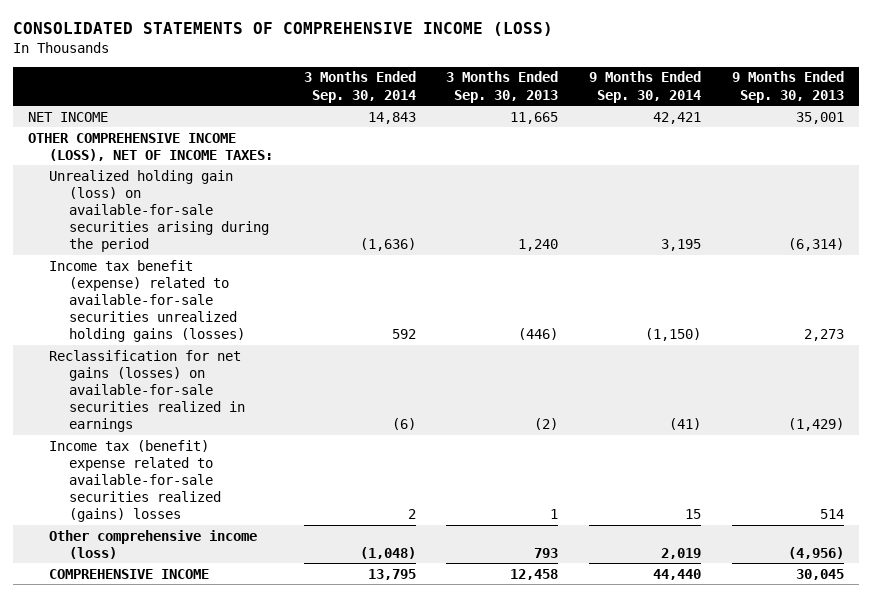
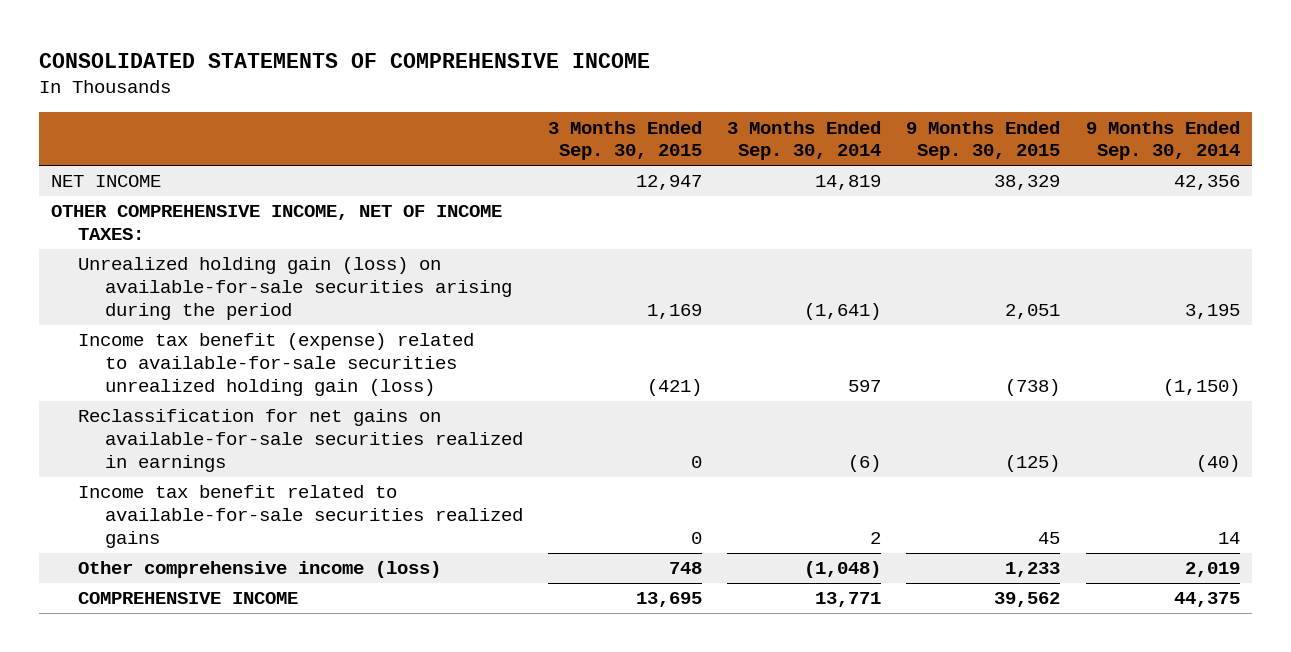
[12,22,553,37] CONSOLIDATED STATEMENTS OF COMPREHENSIVE INCOME (LOSS) -> [38,52,650,68] CONSOLIDATED STATEMENTS OF COMPREHENSIVE INCOME
[446,71,559,103] 3 Months Ended Sep. 30, 2013 -> none
[731,71,844,103] 9 Months Ended Sep. 30, 2013 -> none
none -> [547,120,702,161] 3 Months Ended Sep. 30, 2015
none -> [906,120,1061,161] 9 Months Ended Sep. 30, 2015
[367,111,416,124] 14,843 -> [815,175,882,191] 14,819
[653,111,702,124] 42,421 -> [1173,175,1240,191] 42,356
[28,132,273,161] OTHER COMPREHENSIVE INCOME (LOSS), NET OF INCOME TAXES: -> [51,205,503,241] OTHER COMPREHENSIVE INCOME, NET OF INCOME TAXES:
[359,238,416,252] (1,636) -> [804,303,882,321] (1,641)
[48,259,246,343] Income tax benefit (expense) related to available-for-sale securities unrealized holding gains (losses) -> [77,333,474,397] Income tax benefit (expense) related to available-for-sale securities unrealized holding gain (loss)
[391,329,416,340] 592 -> [848,380,882,393] 597
[48,349,246,433] Reclassification for net gains (losses) on available-for-sale securities realized in earnings -> [77,409,523,473] Reclassification for net gains on available-for-sale securities realized in earnings
[669,418,702,431] (41) -> [1195,455,1240,473] (40)
[48,439,222,523] Income tax (benefit) expense related to available-for-sale securities realized (gains) losses -> [77,485,523,549] Income tax benefit related to available-for-sale securities realized gains
[685,509,702,520] 15 -> [1217,532,1240,545] 14
[367,568,416,580] 13,795 -> [815,592,882,608] 13,771
[653,568,702,580] 44,440 -> [1173,592,1240,608] 44,375

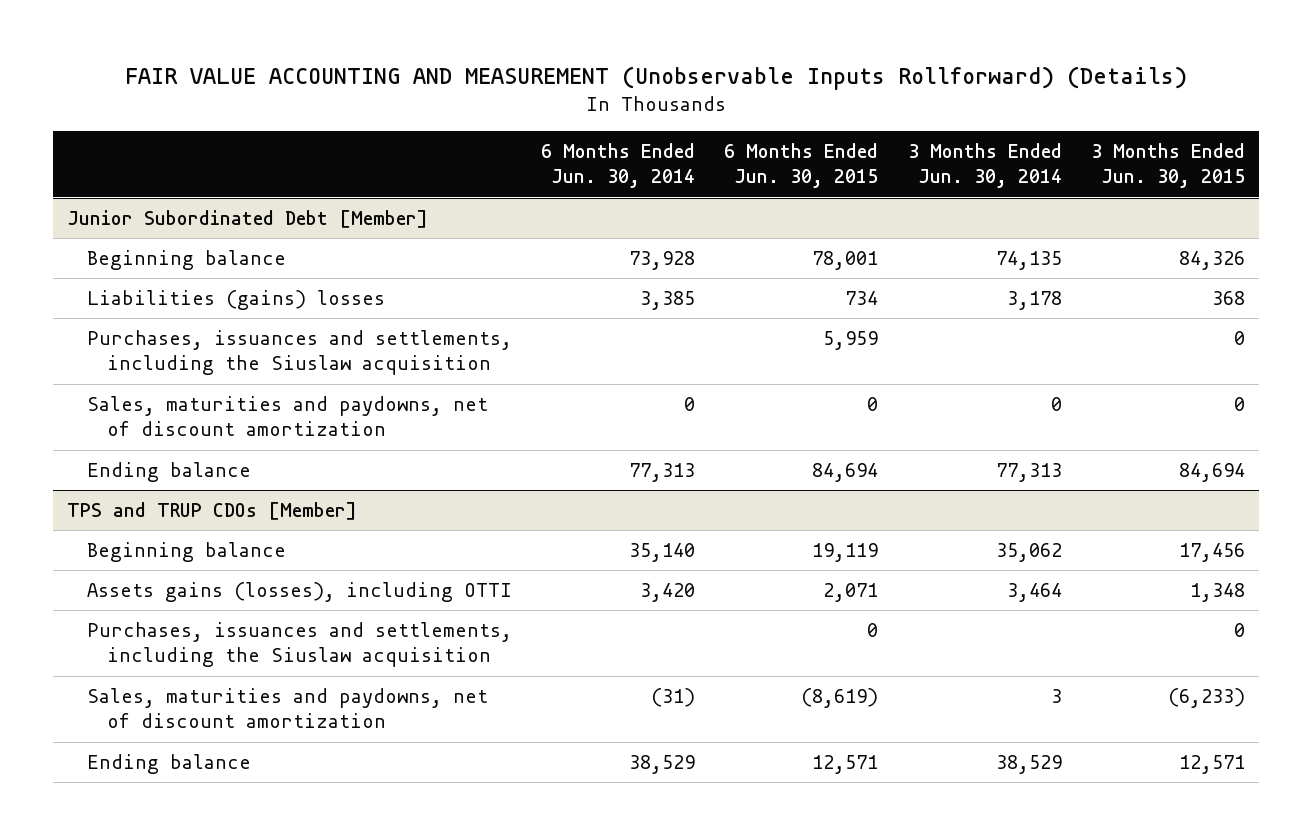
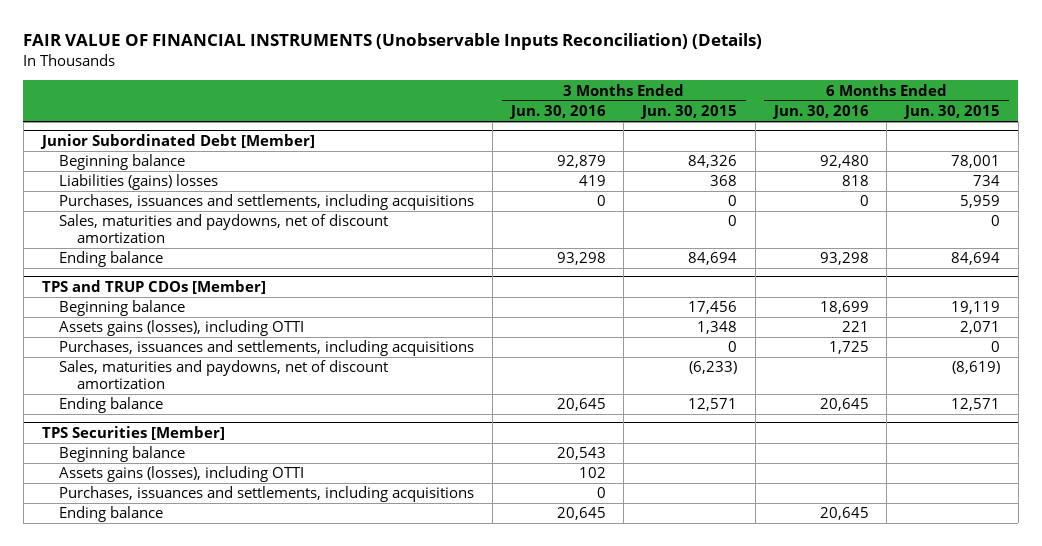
[125,65,1188,90] FAIR VALUE ACCOUNTING AND MEASUREMENT (Unobservable Inputs Rollforward) (Details) -> [23,32,763,50] FAIR VALUE OF FINANCIAL INSTRUMENTS (Unobservable Inputs Reconciliation) (Details)
[541,143,696,189] 6 Months Ended Jun. 30, 2014 -> none
[907,143,1062,189] 3 Months Ended Jun. 30, 2014 -> none
none -> [508,104,606,119] Jun. 30, 2016
none -> [771,104,869,119] Jun. 30, 2016
[87,330,513,376] Purchases, issuances and settlements, including the Siuslaw acquisition -> [59,194,475,211] Purchases, issuances and settlements, including acquisitions
[87,622,513,668] Purchases, issuances and settlements, including the Siuslaw acquisition -> [59,340,475,357] Purchases, issuances and settlements, including acquisitions
none -> [41,425,225,440] TPS Securities [Member]
none -> [59,446,186,463] Beginning balance
none -> [59,466,305,483] Assets gains (losses), including OTTI
none -> [59,486,475,503] Purchases, issuances and settlements, including acquisitions
none -> [59,506,164,523] Ending balance

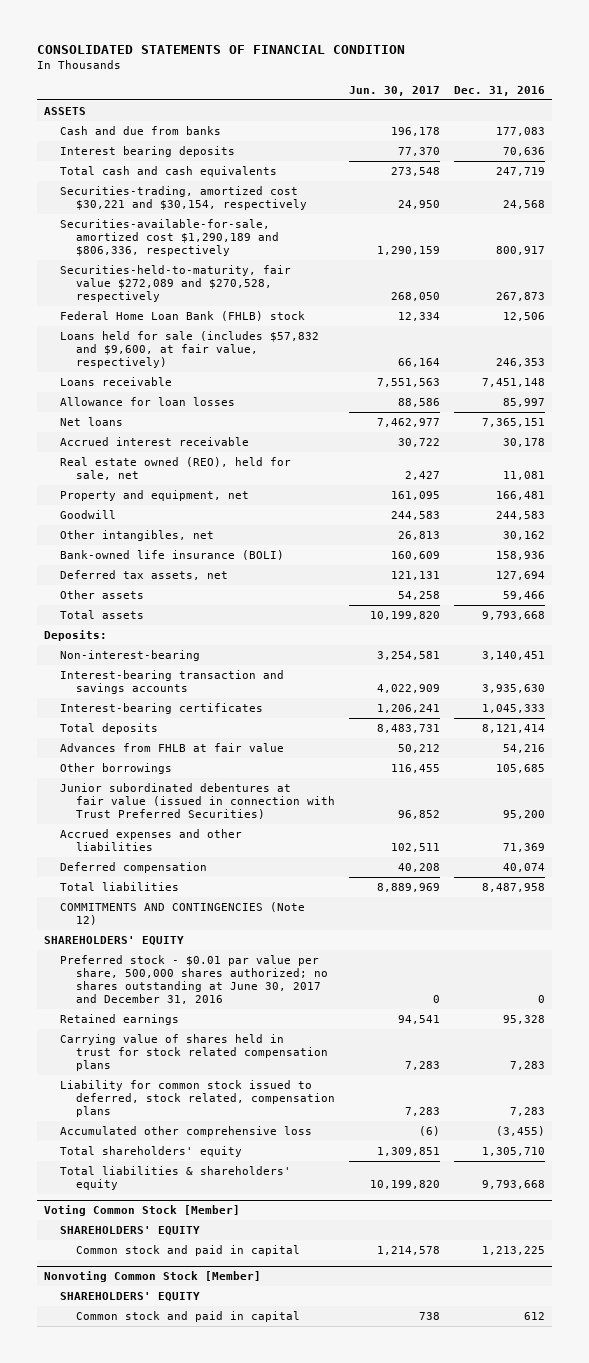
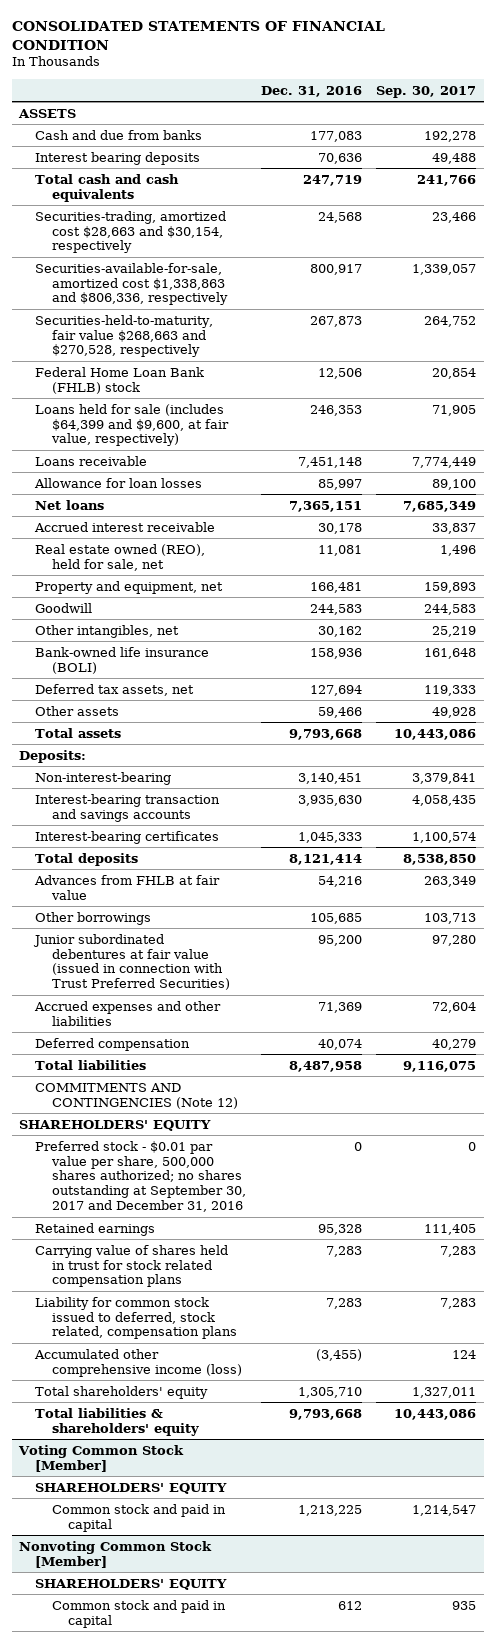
[349,86,441,97] Jun. 30, 2017 -> none
none -> [376,85,477,98] Sep. 30, 2017
[60,185,308,210] Securities-trading, amortized cost $30,221 and $30,154, respectively -> [35,210,227,254] Securities-trading, amortized cost $28,663 and $30,154, respectively
[60,218,280,257] Securities-available-for-sale, amortized cost $1,290,189 and $806,336, respectively -> [35,262,228,306] Securities-available-for-sale, amortized cost $1,338,863 and $806,336, respectively
[60,264,292,303] Securities-held-to-maturity, fair value $272,089 and $270,528, respectively -> [35,314,214,358] Securities-held-to-maturity, fair value $268,663 and $270,528, respectively
[60,330,320,369] Loans held for sale (includes $57,832 and $9,600, at fair value, respectively) -> [35,403,229,447] Loans held for sale (includes $64,399 and $9,600, at fair value, respectively)
[60,954,329,1005] Preferred stock - $0.01 par value per share, 500,000 shares authorized; no shares outstanding at June 30, 2017 and December 31, 2016 -> [35,1140,246,1212] Preferred stock - $0.01 par value per share, 500,000 shares authorized; no shares outstanding at September 30, 2017 and December 31, 2016
[60,1125,313,1137] Accumulated other comprehensive loss -> [34,1348,242,1377] Accumulated other comprehensive income (loss)

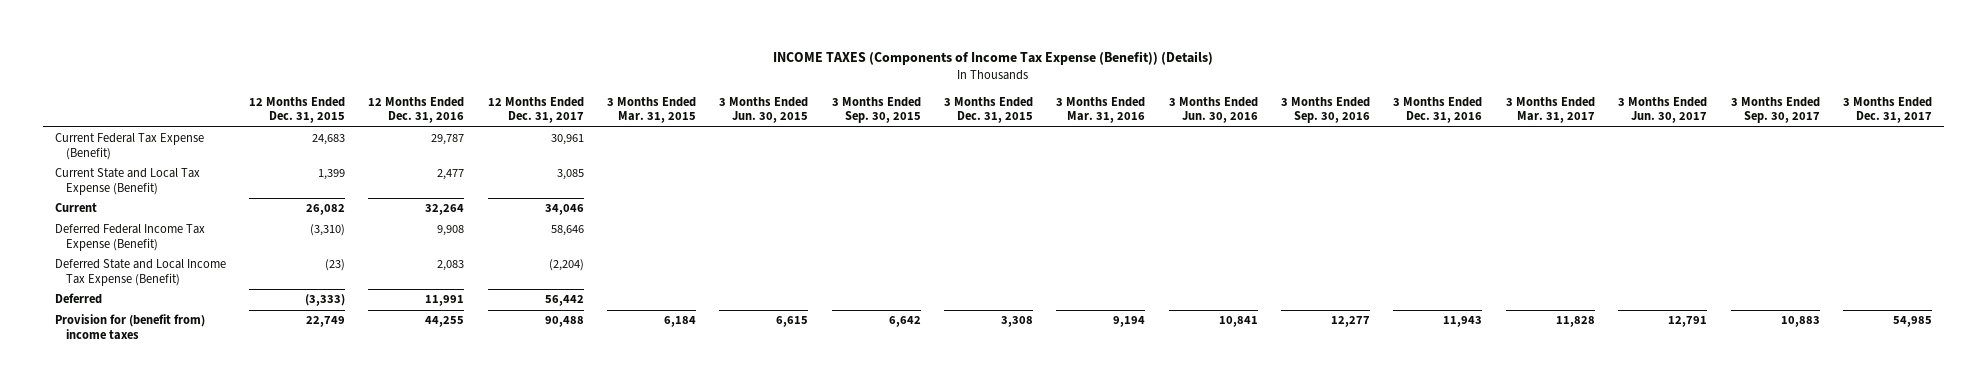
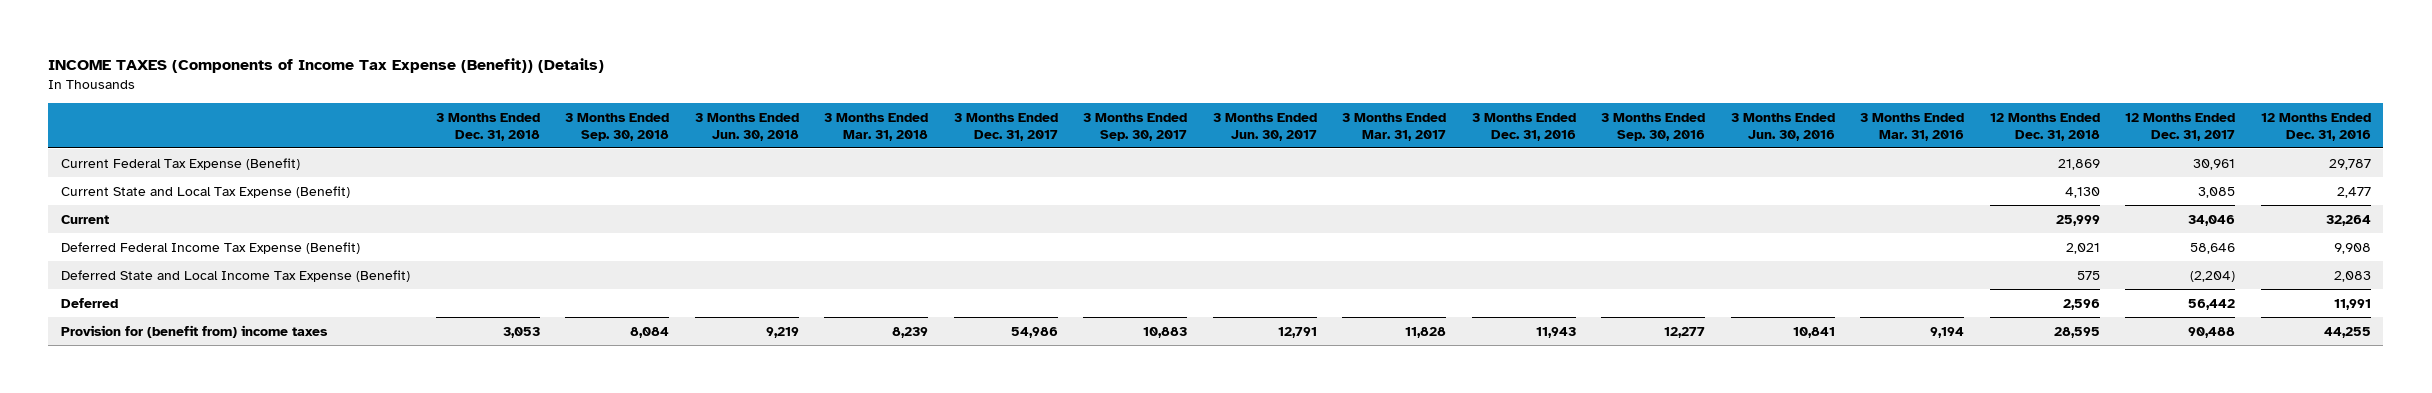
[249,96,346,124] 12 Months Ended Dec. 31, 2015 -> none
[607,96,697,124] 3 Months Ended Mar. 31, 2015 -> none
[719,96,809,124] 3 Months Ended Jun. 30, 2015 -> none
[831,96,921,124] 3 Months Ended Sep. 30, 2015 -> none
[944,96,1034,124] 3 Months Ended Dec. 31, 2015 -> none
none -> [435,112,540,141] 3 Months Ended Dec. 31, 2018
none -> [565,112,670,141] 3 Months Ended Sep. 30, 2018
none -> [694,112,799,141] 3 Months Ended Jun. 30, 2018
none -> [824,112,929,141] 3 Months Ended Mar. 31, 2018
none -> [1989,112,2100,141] 12 Months Ended Dec. 31, 2018
[1892,316,1932,328] 54,985 -> [1010,326,1058,338] 54,986

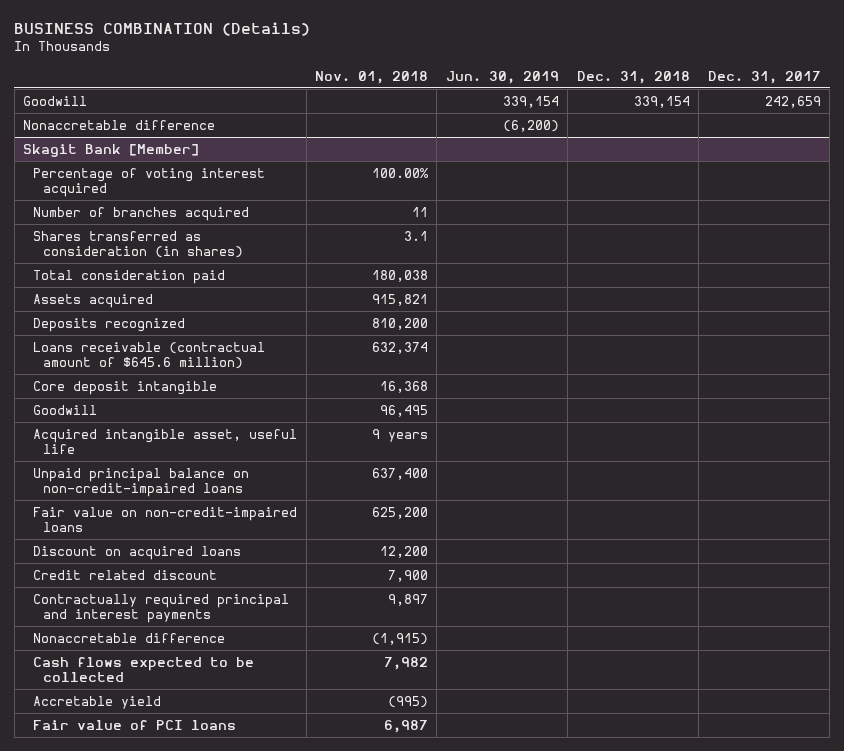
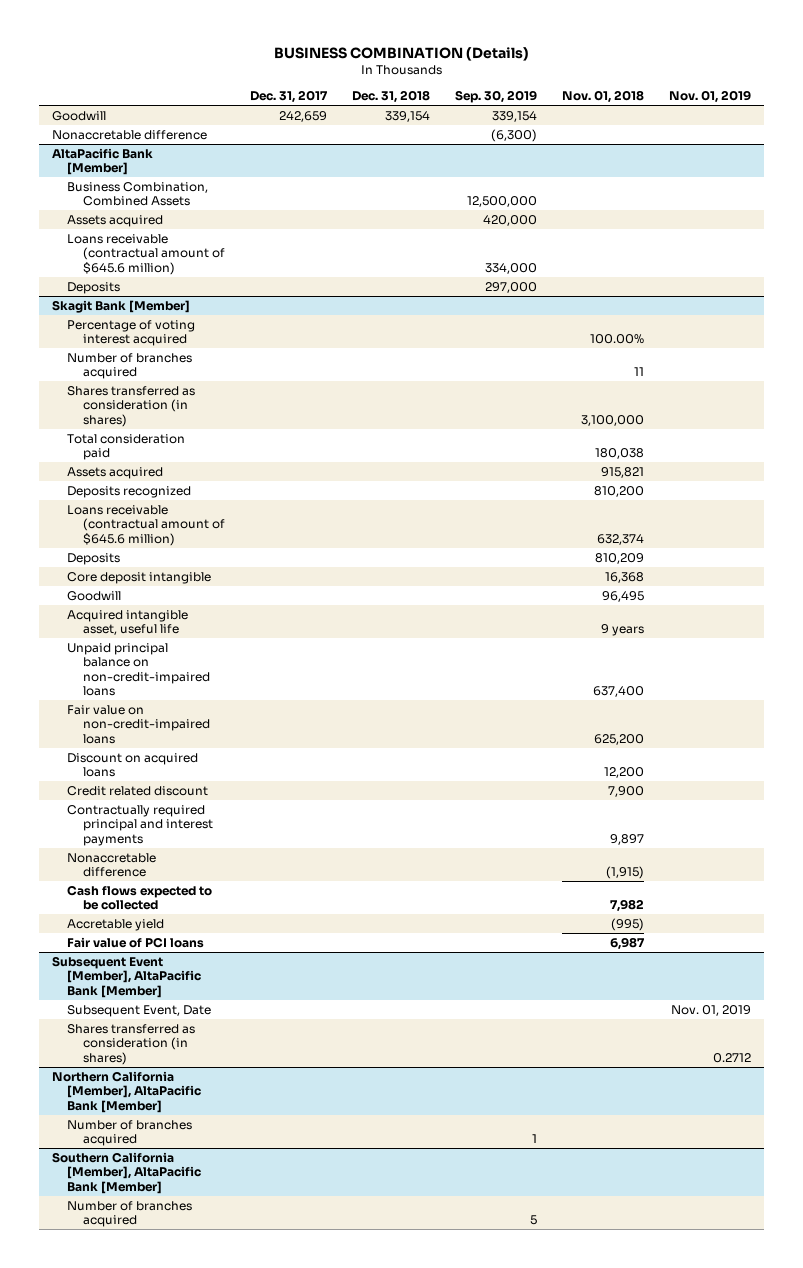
[445,70,559,84] Jun. 30, 2019 -> none
none -> [455,90,538,104] Sep. 30, 2019
none -> [669,90,752,104] Nov. 01, 2019
none -> [51,147,153,176] AltaPacific Bank [Member]
none -> [67,181,209,207] Business Combination, Combined Assets
none -> [67,214,164,227] Assets acquired
none -> [67,233,225,275] Loans receivable (contractual amount of $645.6 million)
none -> [67,281,121,294] Deposits
[403,230,428,241] 3.1 -> [581,414,645,426] 3,100,000
none -> [67,552,121,565] Deposits
none -> [51,955,202,998] Subsequent Event [Member], AltaPacific Bank [Member]
none -> [67,1004,212,1017] Subsequent Event, Date
none -> [67,1023,196,1065] Shares transferred as consideration (in shares)
none -> [51,1070,202,1113] Northern California [Member], AltaPacific Bank [Member]
none -> [67,1119,193,1147] Number of branches acquired
none -> [51,1151,202,1194] Southern California [Member], AltaPacific Bank [Member]
none -> [67,1200,193,1228] Number of branches acquired

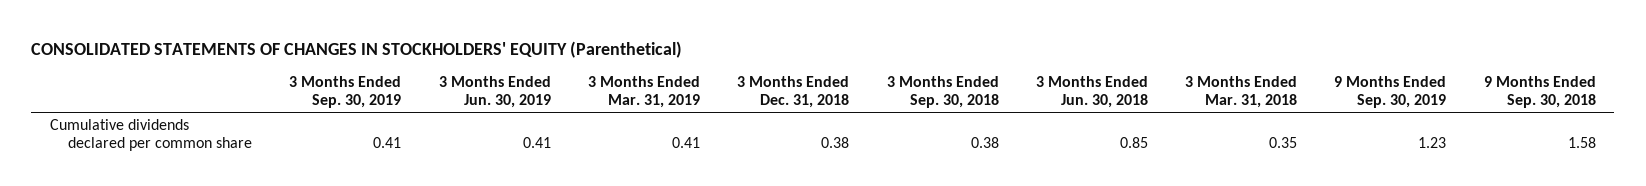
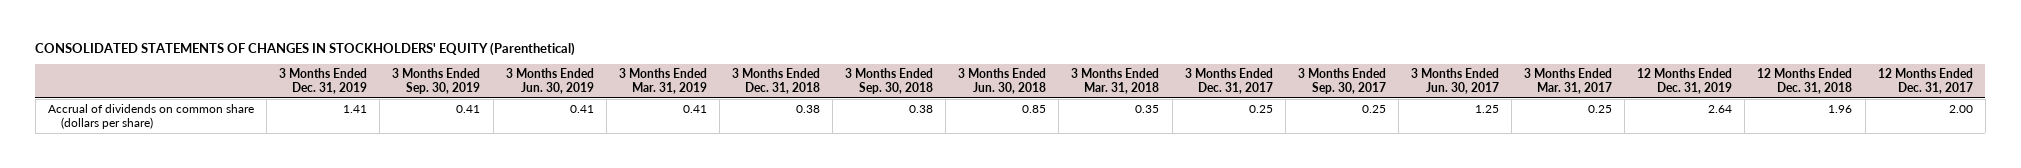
[1334,76,1447,108] 9 Months Ended Sep. 30, 2019 -> none
[1483,76,1596,108] 9 Months Ended Sep. 30, 2018 -> none
none -> [279,67,368,95] 3 Months Ended Dec. 31, 2019
none -> [1184,67,1273,95] 3 Months Ended Dec. 31, 2017
none -> [1297,67,1386,95] 3 Months Ended Sep. 30, 2017
none -> [1410,67,1499,95] 3 Months Ended Jun. 30, 2017
none -> [1524,67,1613,95] 3 Months Ended Mar. 31, 2017
none -> [1637,67,1733,95] 12 Months Ended Dec. 31, 2019
none -> [1757,67,1853,95] 12 Months Ended Dec. 31, 2018
none -> [1877,67,1973,95] 12 Months Ended Dec. 31, 2017
[50,119,252,151] Cumulative dividends declared per common share -> [48,103,255,130] Accrual of dividends on common share (dollars per share)

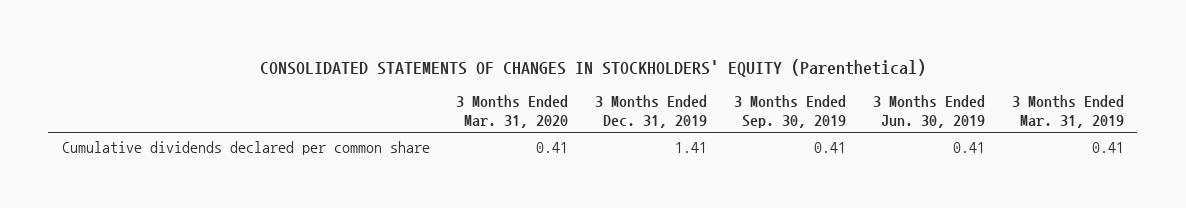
[731,67,820,95] 3 Months Ended Dec. 31, 2018 -> none
[845,67,934,95] 3 Months Ended Sep. 30, 2018 -> none
[958,67,1047,95] 3 Months Ended Jun. 30, 2018 -> none
[1071,67,1160,95] 3 Months Ended Mar. 31, 2018 -> none
[1184,67,1273,95] 3 Months Ended Dec. 31, 2017 -> none
[1297,67,1386,95] 3 Months Ended Sep. 30, 2017 -> none
[1410,67,1499,95] 3 Months Ended Jun. 30, 2017 -> none
[1524,67,1613,95] 3 Months Ended Mar. 31, 2017 -> none
[1637,67,1733,95] 12 Months Ended Dec. 31, 2019 -> none
[1757,67,1853,95] 12 Months Ended Dec. 31, 2018 -> none
[1877,67,1973,95] 12 Months Ended Dec. 31, 2017 -> none
none -> [456,95,569,128] 3 Months Ended Mar. 31, 2020
[48,103,255,130] Accrual of dividends on common share (dollars per share) -> [61,140,430,155] Cumulative dividends declared per common share

